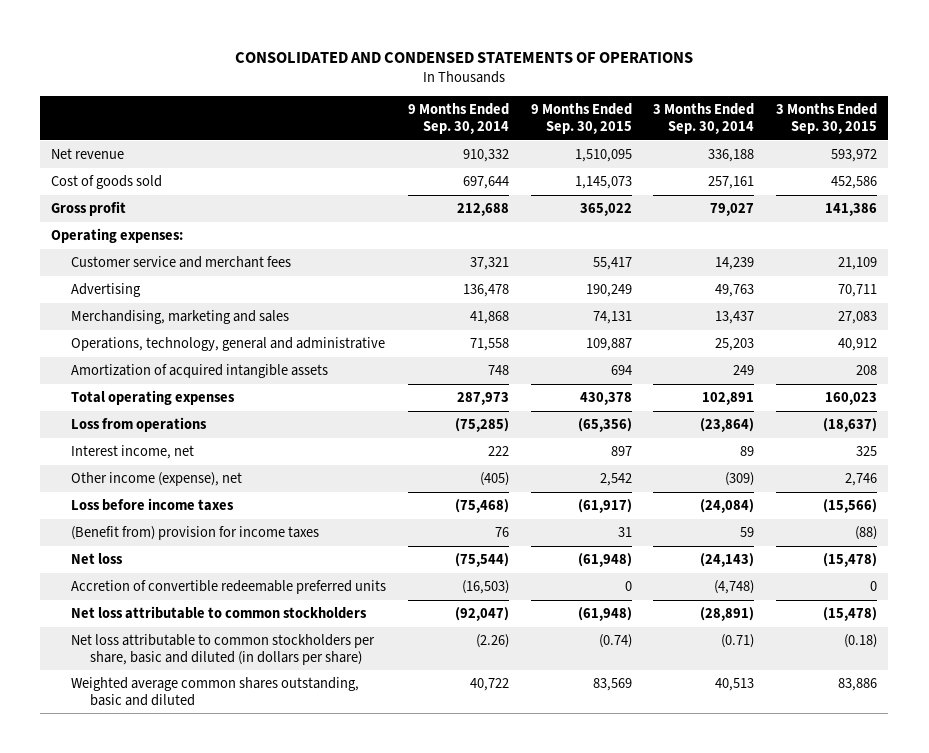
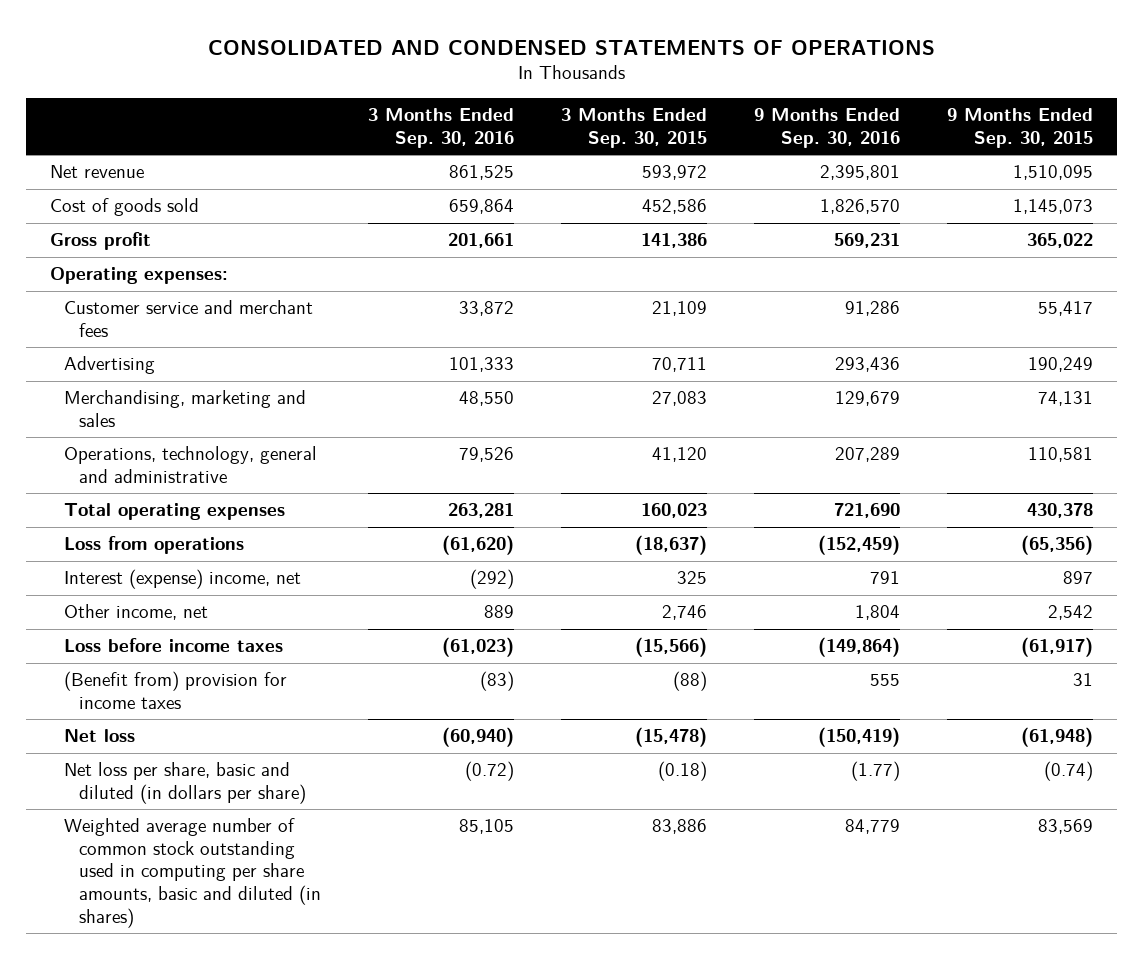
[407,103,509,135] 9 Months Ended Sep. 30, 2014 -> none
[653,103,755,135] 3 Months Ended Sep. 30, 2014 -> none
none -> [367,107,514,148] 3 Months Ended Sep. 30, 2016
none -> [754,107,901,148] 9 Months Ended Sep. 30, 2016
[70,364,328,379] Amortization of acquired intangible assets -> none
[585,338,632,352] 109,887 -> [1028,447,1094,463] 110,581
[838,338,878,352] 40,912 -> [651,447,707,463] 41,120
[70,445,194,460] Interest income, net -> [64,569,302,590] Interest (expense) income, net
[70,472,242,487] Other income (expense), net -> [64,604,209,621] Other income, net
[70,580,386,595] Accretion of convertible redeemable preferred units -> none
[70,606,367,620] Net loss attributable to common stockholders -> none
[70,634,375,665] Net loss attributable to common stockholders per share, basic and diluted (in dollars per share) -> [64,762,306,804] Net loss per share, basic and diluted (in dollars per share)
[70,677,359,706] Weighted average common shares outstanding, basic and diluted -> [64,818,321,928] Weighted average number of common stock outstanding used in computing per share amounts, basic and diluted (in shares)

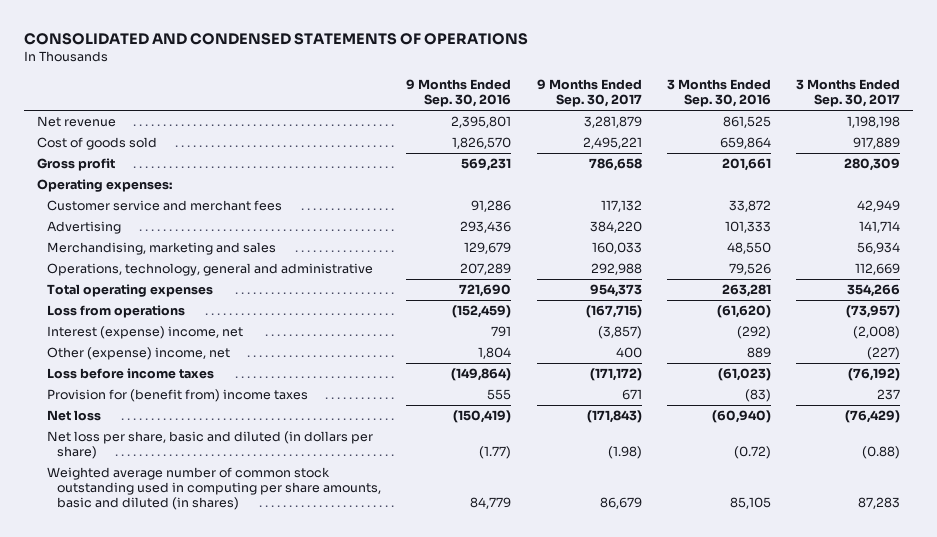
[560,107,707,148] 3 Months Ended Sep. 30, 2015 -> none
[947,107,1094,148] 9 Months Ended Sep. 30, 2015 -> none
none -> [536,79,642,107] 9 Months Ended Sep. 30, 2017
none -> [796,79,901,107] 3 Months Ended Sep. 30, 2017
[64,604,209,621] Other income, net -> [47,347,231,361] Other (expense) income, net
[64,671,288,709] (Benefit from) provision for income taxes -> [47,389,309,403] Provision for (benefit from) income taxes

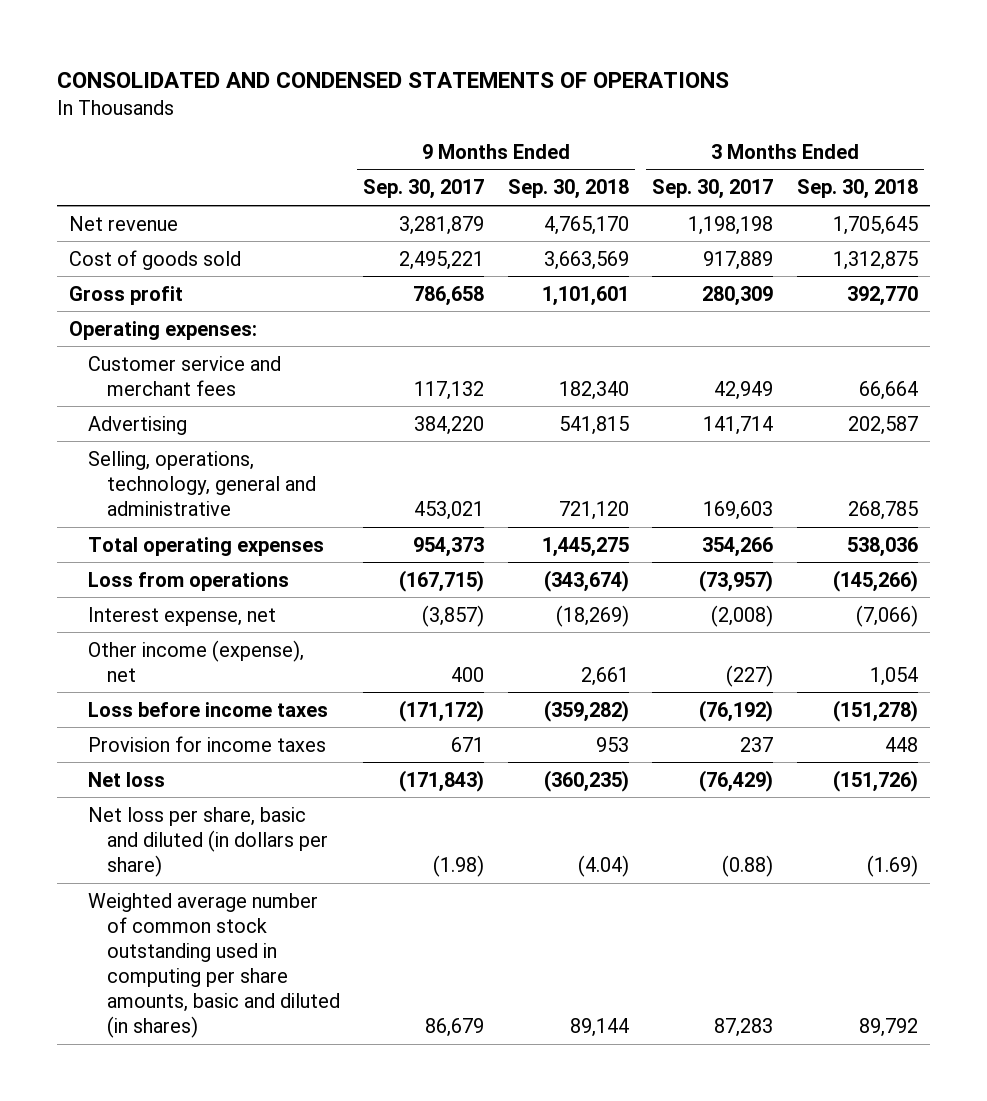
[406,79,512,107] 9 Months Ended Sep. 30, 2016 -> none
[666,79,771,107] 3 Months Ended Sep. 30, 2016 -> none
none -> [507,179,629,200] Sep. 30, 2018
none -> [796,179,918,200] Sep. 30, 2018
[47,242,277,256] Merchandising, marketing and sales -> none
[47,263,374,277] Operations, technology, general and administrative -> [87,450,316,516] Selling, operations, technology, general and administrative
[590,263,642,276] 292,988 -> [414,500,485,520] 453,021
[855,263,901,276] 112,669 -> [703,500,774,520] 169,603
[47,326,244,340] Interest (expense) income, net -> [87,606,276,626] Interest expense, net
[47,347,231,361] Other (expense) income, net -> [87,639,304,682] Other income (expense), net
[47,389,309,403] Provision for (benefit from) income taxes -> [87,735,326,752] Provision for income taxes

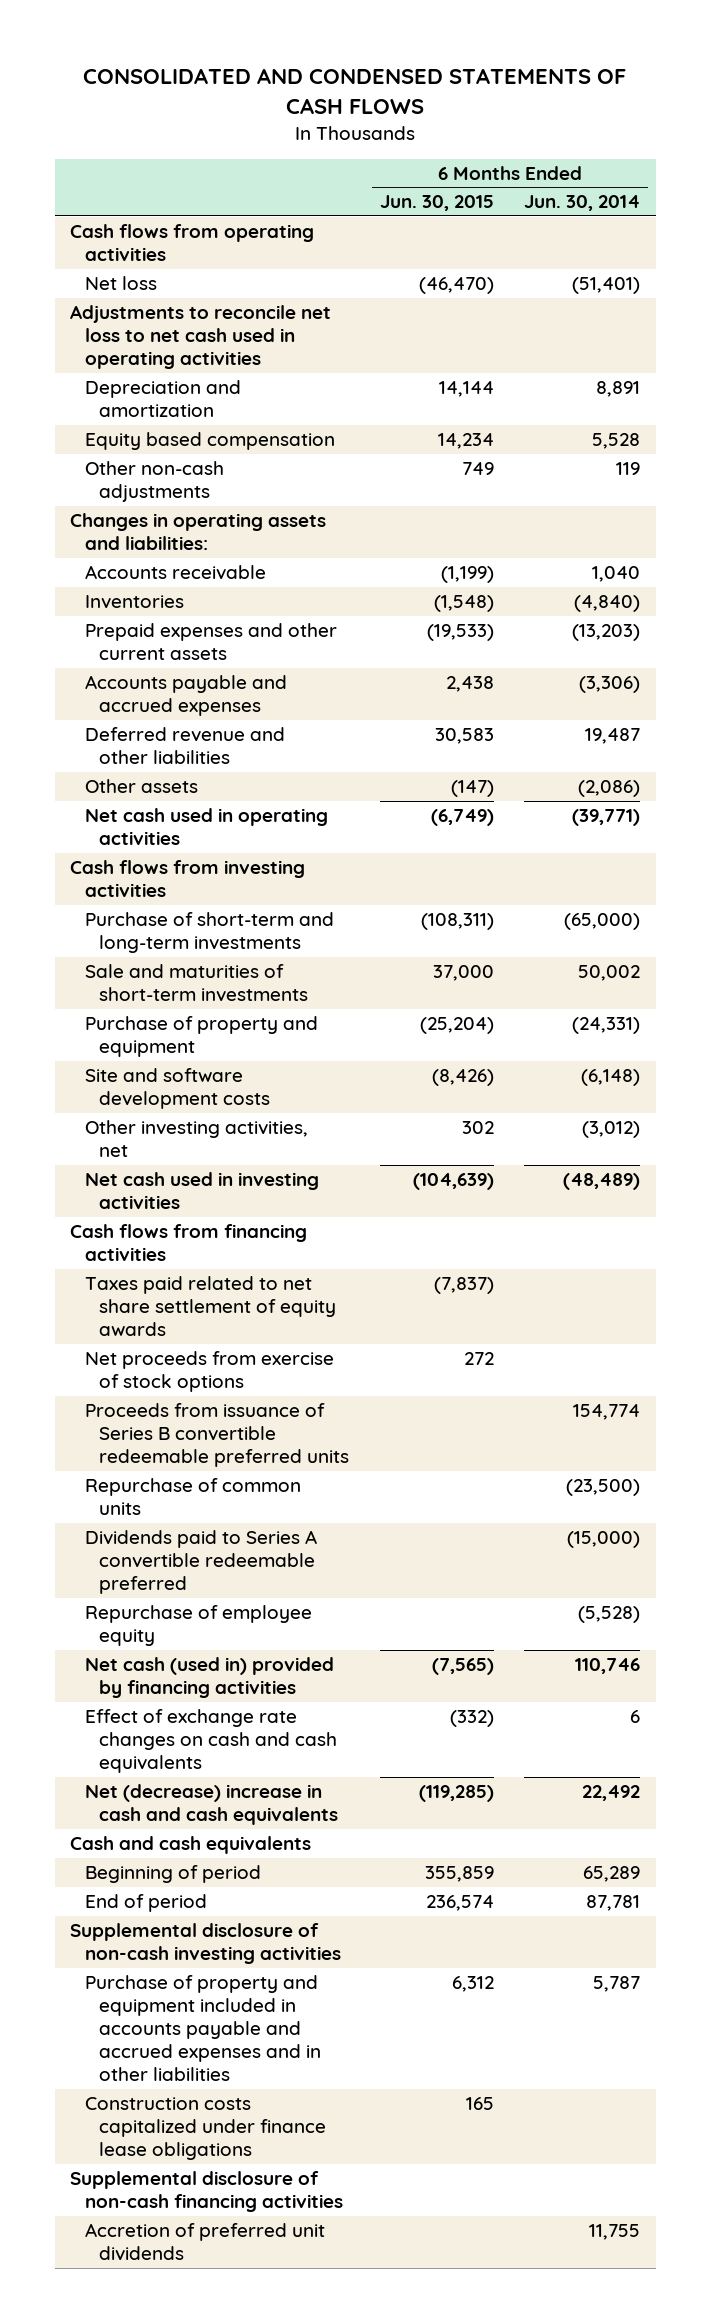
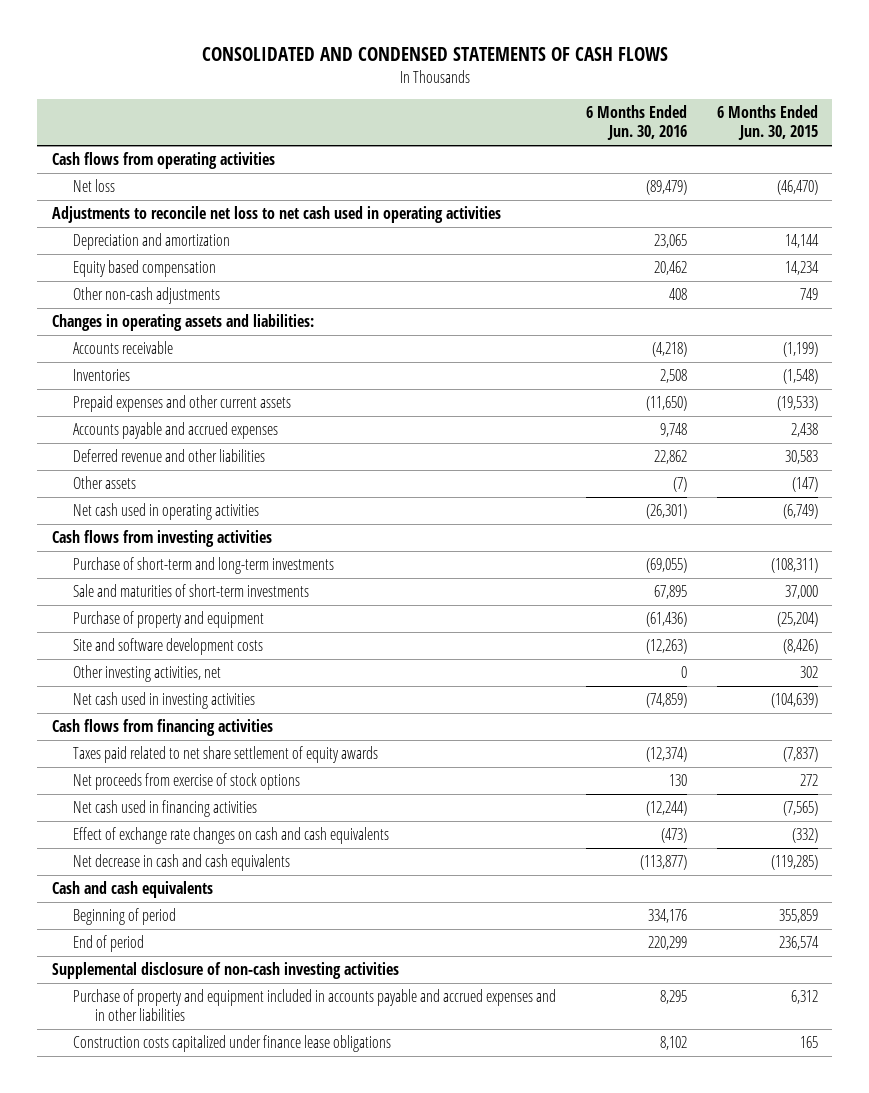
[524,195,641,212] Jun. 30, 2014 -> none
none -> [585,105,687,141] 6 Months Ended Jun. 30, 2016
[84,1403,350,1468] Proceeds from issuance of Series B convertible redeemable preferred units -> none
[84,1478,301,1516] Repurchase of common units -> none
[84,1530,317,1595] Dividends paid to Series A convertible redeemable preferred -> none
[84,1605,312,1647] Repurchase of employee equity -> none
[84,1657,334,1699] Net cash (used in) provided by financing activities -> [73,800,258,818] Net cash used in financing activities
[84,1784,339,1826] Net (decrease) increase in cash and cash equivalents -> [73,854,291,872] Net decrease in cash and cash equivalents
[70,2171,343,2213] Supplemental disclosure of non-cash financing activities -> none
[84,2223,325,2262] Accretion of preferred unit dividends -> none

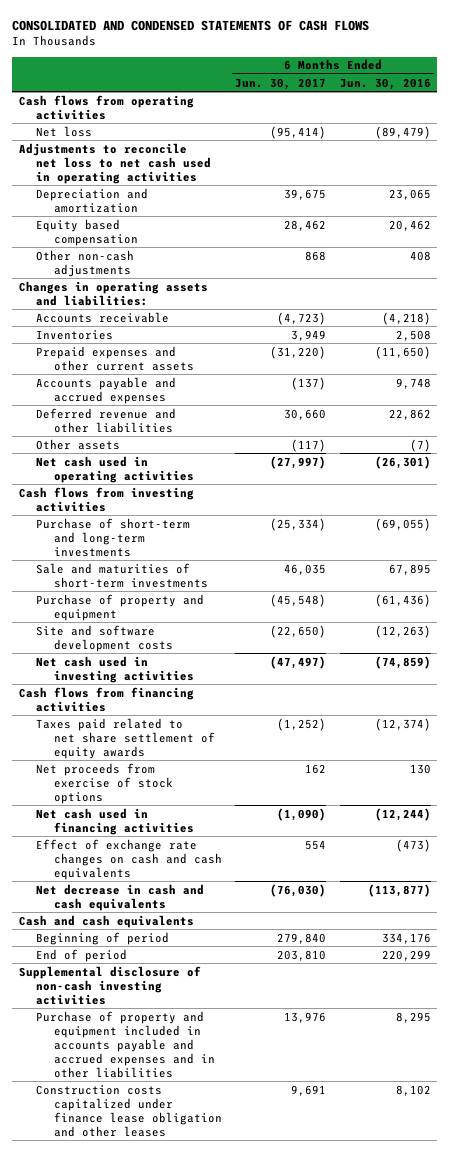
[716,105,818,141] 6 Months Ended Jun. 30, 2015 -> none
none -> [235,77,327,90] Jun. 30, 2017
[73,665,222,683] Other investing activities, net -> none
[73,1035,392,1053] Construction costs capitalized under finance lease obligations -> [36,1084,223,1137] Construction costs capitalized under finance lease obligation and other leases

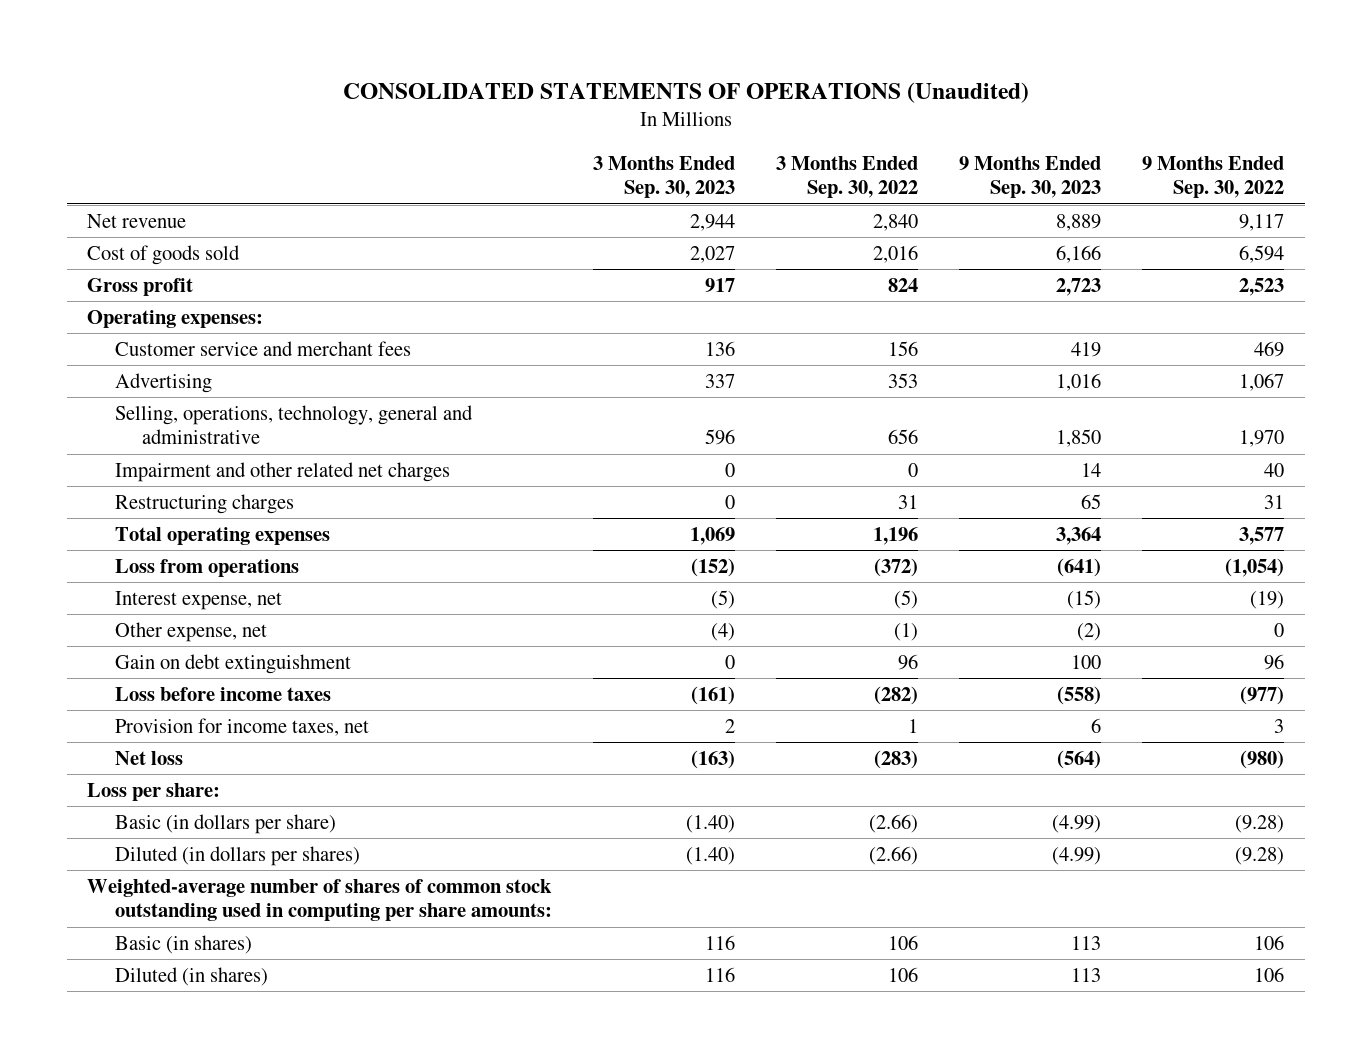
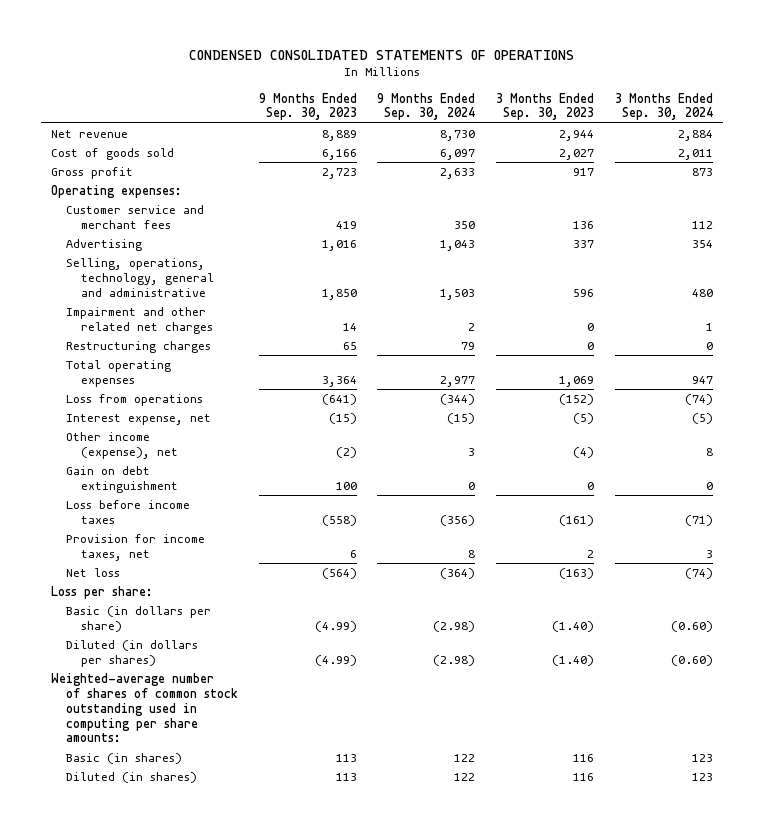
[342,81,1029,103] CONSOLIDATED STATEMENTS OF OPERATIONS (Unaudited) -> [188,49,574,60] CONDENSED CONSOLIDATED STATEMENTS OF OPERATIONS
[775,155,918,199] 3 Months Ended Sep. 30, 2022 -> none
[1142,155,1285,199] 9 Months Ended Sep. 30, 2022 -> none
none -> [377,92,476,121] 9 Months Ended Sep. 30, 2024
none -> [614,92,713,121] 3 Months Ended Sep. 30, 2024
[114,621,267,642] Other expense, net -> [66,431,179,459] Other income (expense), net

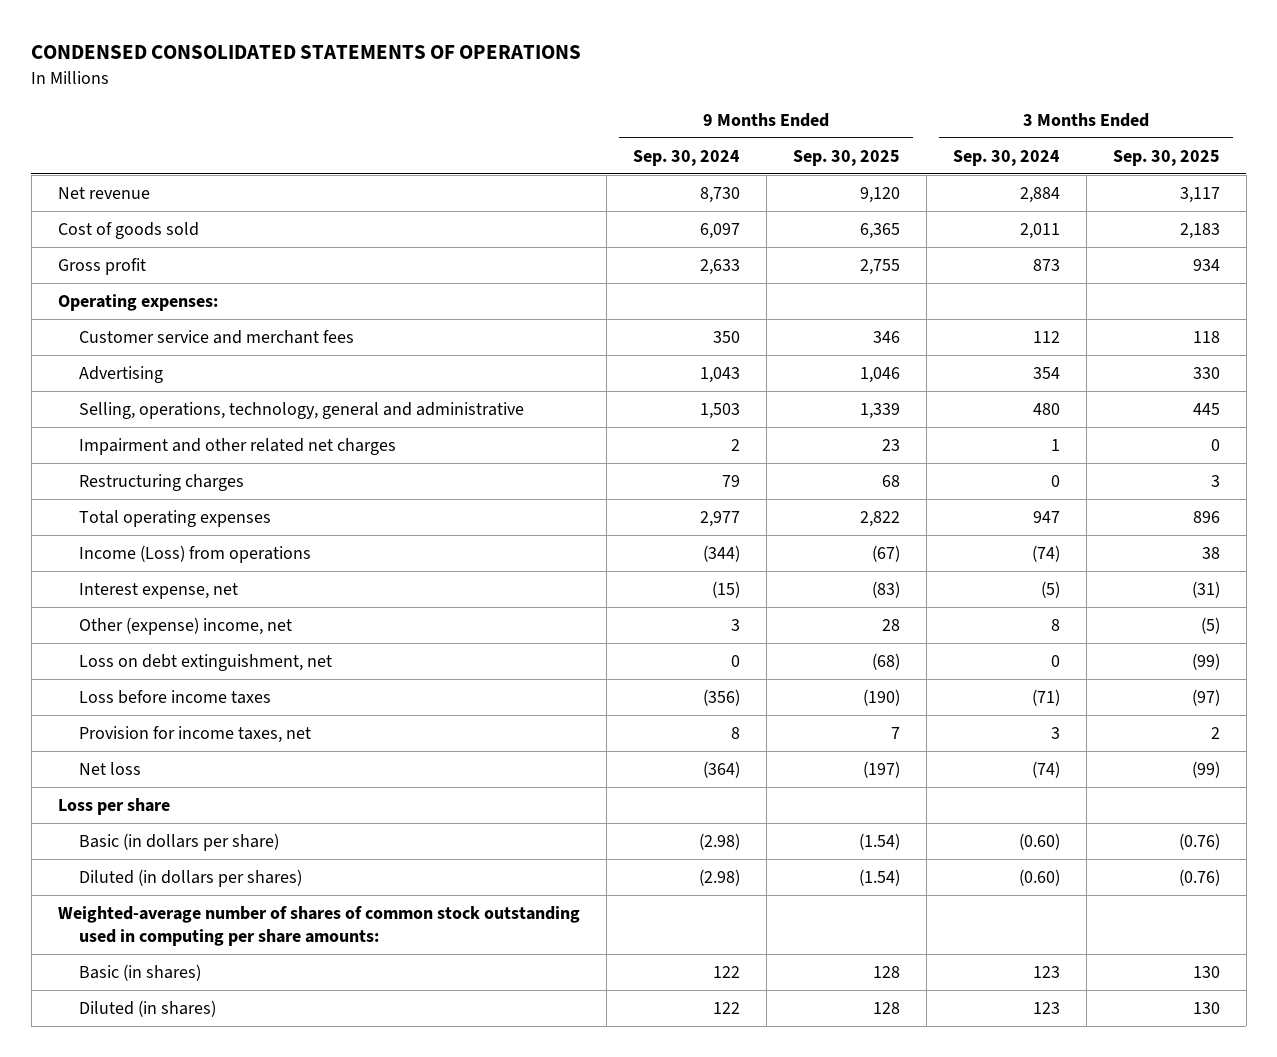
[258,92,357,121] 9 Months Ended Sep. 30, 2023 -> none
[495,92,594,121] 3 Months Ended Sep. 30, 2023 -> none
none -> [792,149,900,166] Sep. 30, 2025
none -> [1112,149,1220,166] Sep. 30, 2025
[66,393,204,406] Loss from operations -> [79,544,312,563] Income (Loss) from operations
[66,431,179,459] Other income (expense), net -> [79,616,293,635] Other (expense) income, net
[66,465,179,493] Gain on debt extinguishment -> [79,653,333,671] Loss on debt extinguishment, net
[51,585,154,599] Loss per share: -> [57,797,170,815] Loss per share

